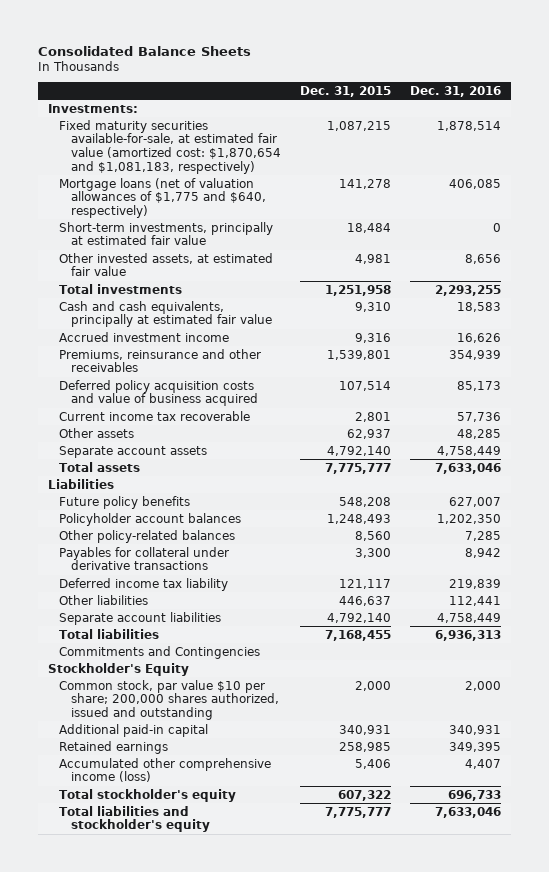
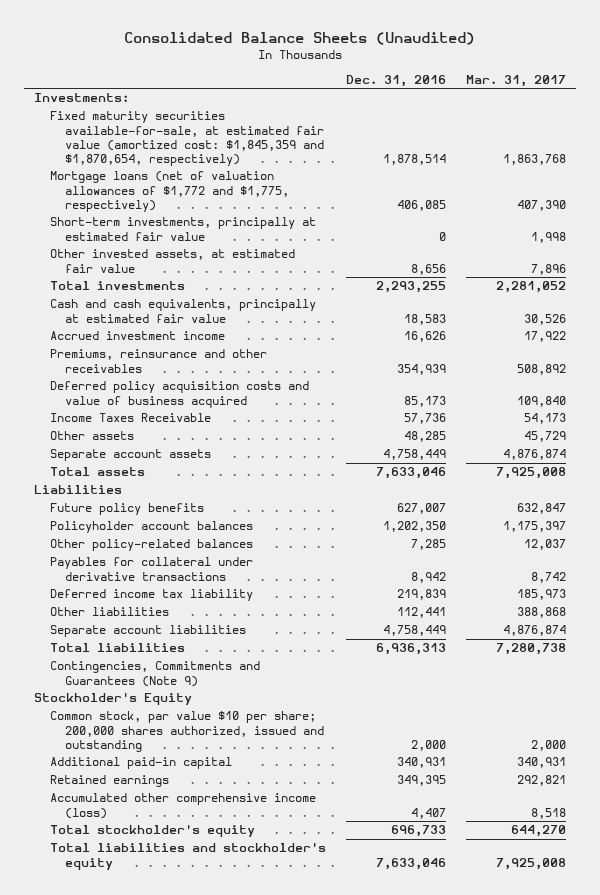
[38,45,252,56] Consolidated Balance Sheets -> [123,31,475,45] Consolidated Balance Sheets (Unaudited)
[300,85,392,97] Dec. 31, 2015 -> none
none -> [465,75,566,88] Mar. 31, 2017
[59,119,282,174] Fixed maturity securities available-for-sale, at estimated fair value (amortized cost: $1,870,654 and $1,081,183, respectively) -> [49,111,325,166] Fixed maturity securities available-for-sale, at estimated fair value (amortized cost: $1,845,359 and $1,870,654, respectively)
[59,177,267,219] Mortgage loans (net of valuation allowances of $1,775 and $640, respectively) -> [49,171,290,212] Mortgage loans (net of valuation allowances of $1,772 and $1,775, respectively)
[59,410,251,421] Current income tax recoverable -> [49,413,211,423] Income Taxes Receivable
[59,645,261,659] Commitments and Contingencies -> [49,661,260,687] Contingencies, Commitments and Guarantees (Note 9)

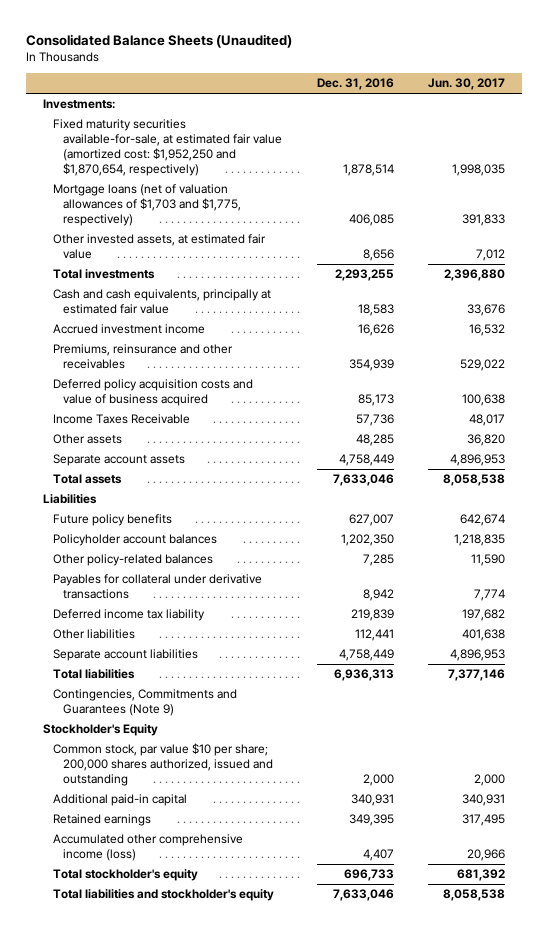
[465,75,566,88] Mar. 31, 2017 -> none
none -> [428,78,506,91] Jun. 30, 2017
[49,217,316,241] Short-term investments, principally at estimated fair value -> none
[49,111,325,166] Fixed maturity securities available-for-sale, at estimated fair value (amortized cost: $1,845,359 and $1,870,654, respectively) -> [53,119,283,176] Fixed maturity securities available-for-sale, at estimated fair value (amortized cost: $1,952,250 and $1,870,654, respectively)
[49,171,290,212] Mortgage loans (net of valuation allowances of $1,772 and $1,775, respectively) -> [53,184,242,227] Mortgage loans (net of valuation allowances of $1,703 and $1,775, respectively)

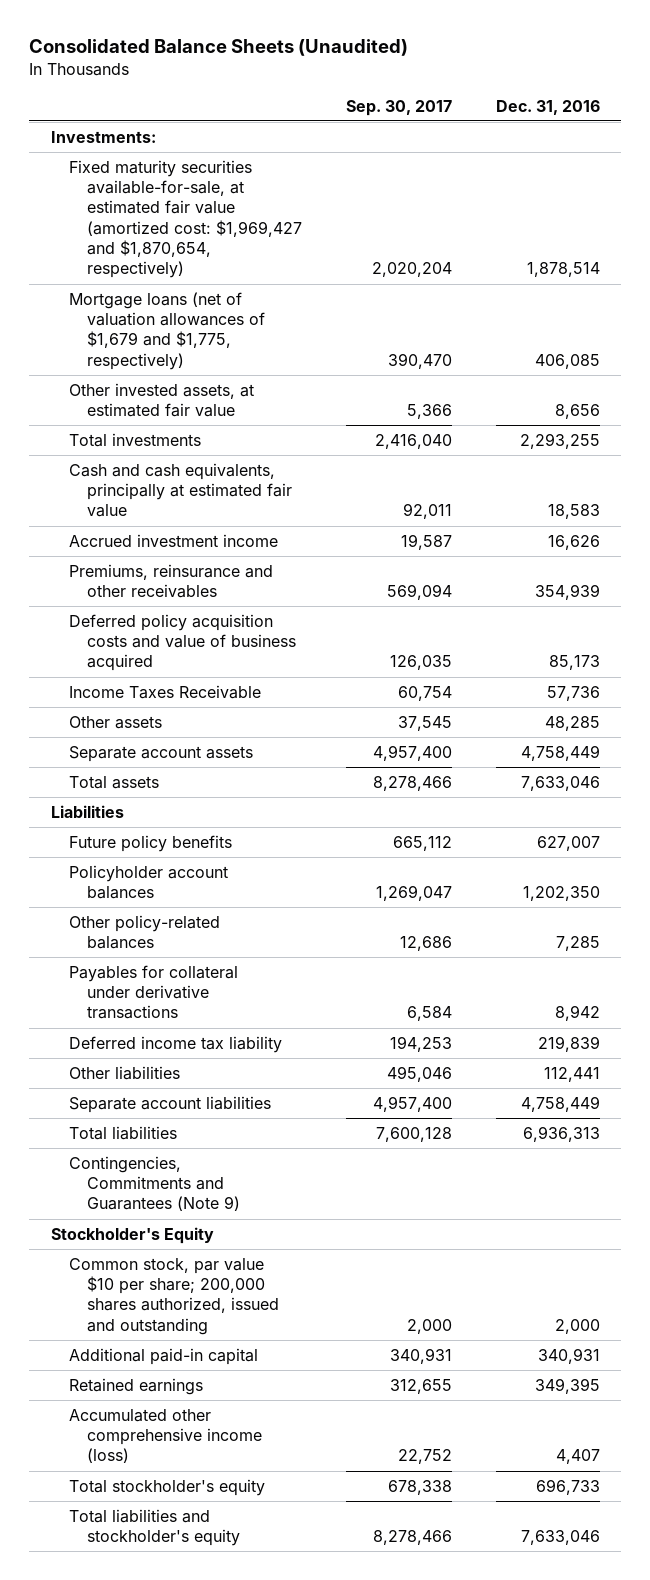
[428,78,506,91] Jun. 30, 2017 -> none
none -> [345,99,452,116] Sep. 30, 2017
[53,119,283,176] Fixed maturity securities available-for-sale, at estimated fair value (amortized cost: $1,952,250 and $1,870,654, respectively) -> [68,159,303,279] Fixed maturity securities available-for-sale, at estimated fair value (amortized cost: $1,969,427 and $1,870,654, respectively)
[53,184,242,227] Mortgage loans (net of valuation allowances of $1,703 and $1,775, respectively) -> [68,291,266,370] Mortgage loans (net of valuation allowances of $1,679 and $1,775, respectively)

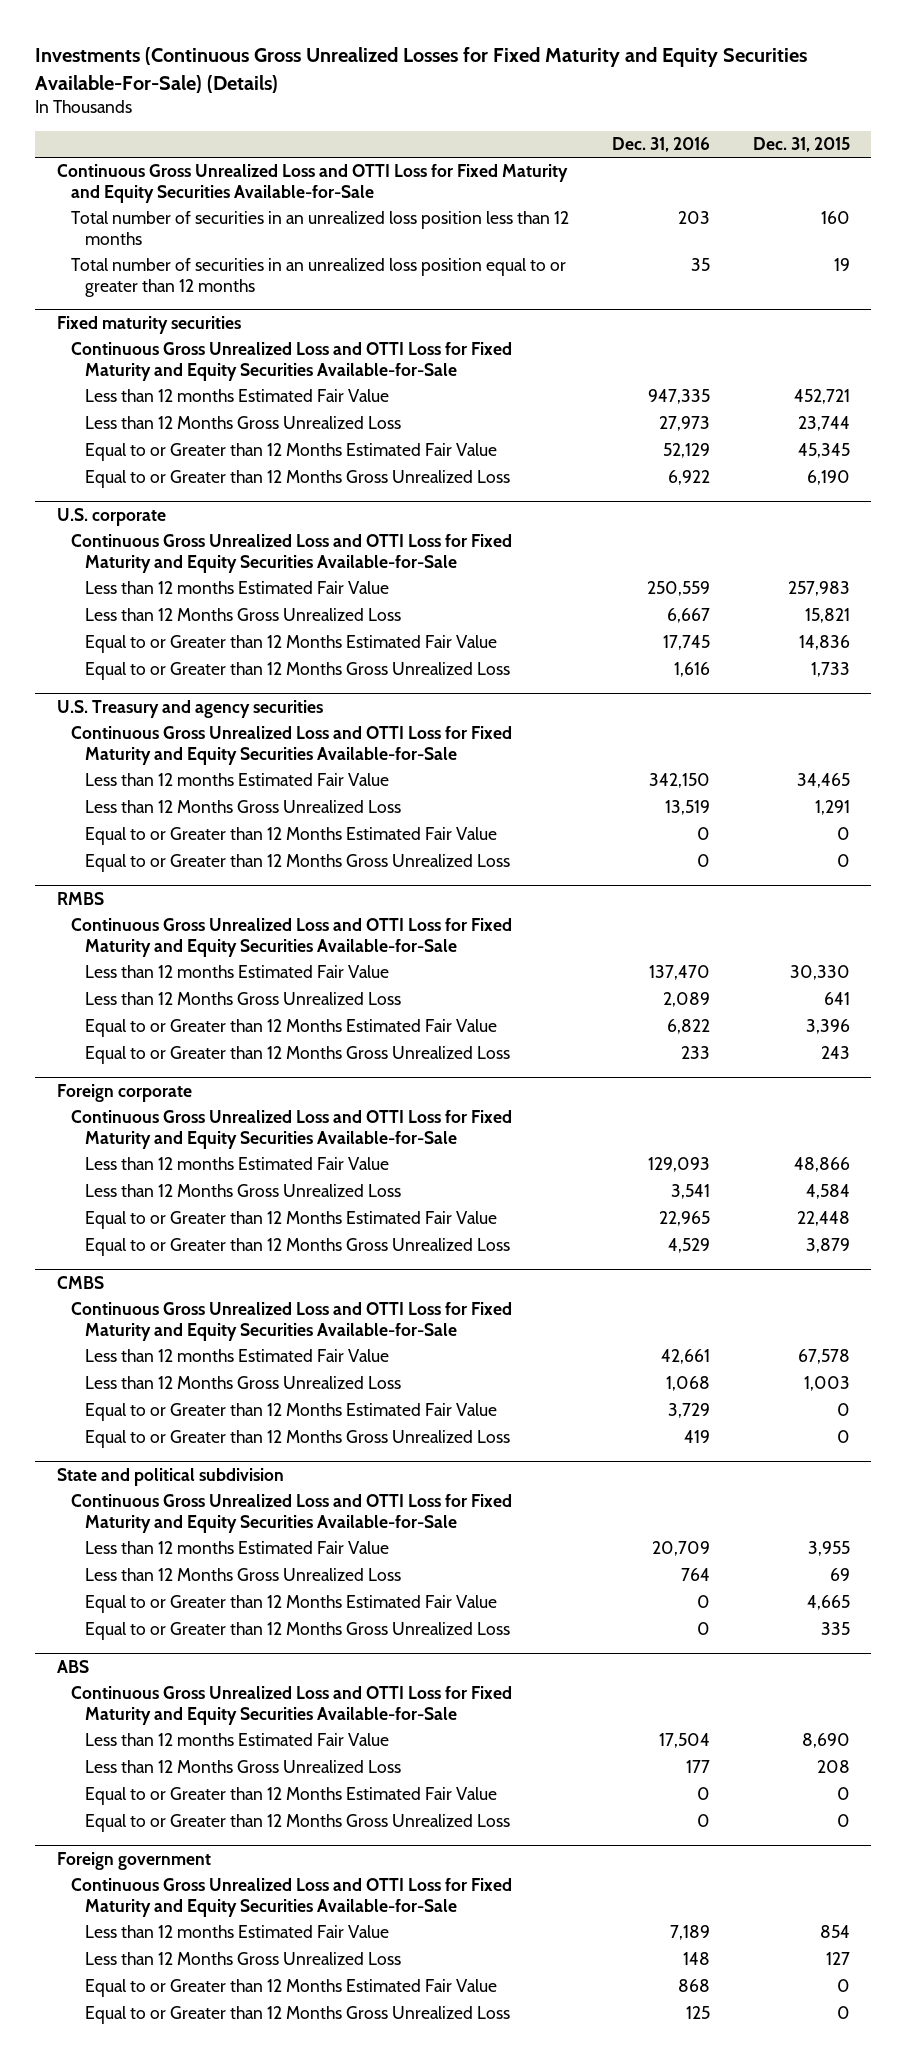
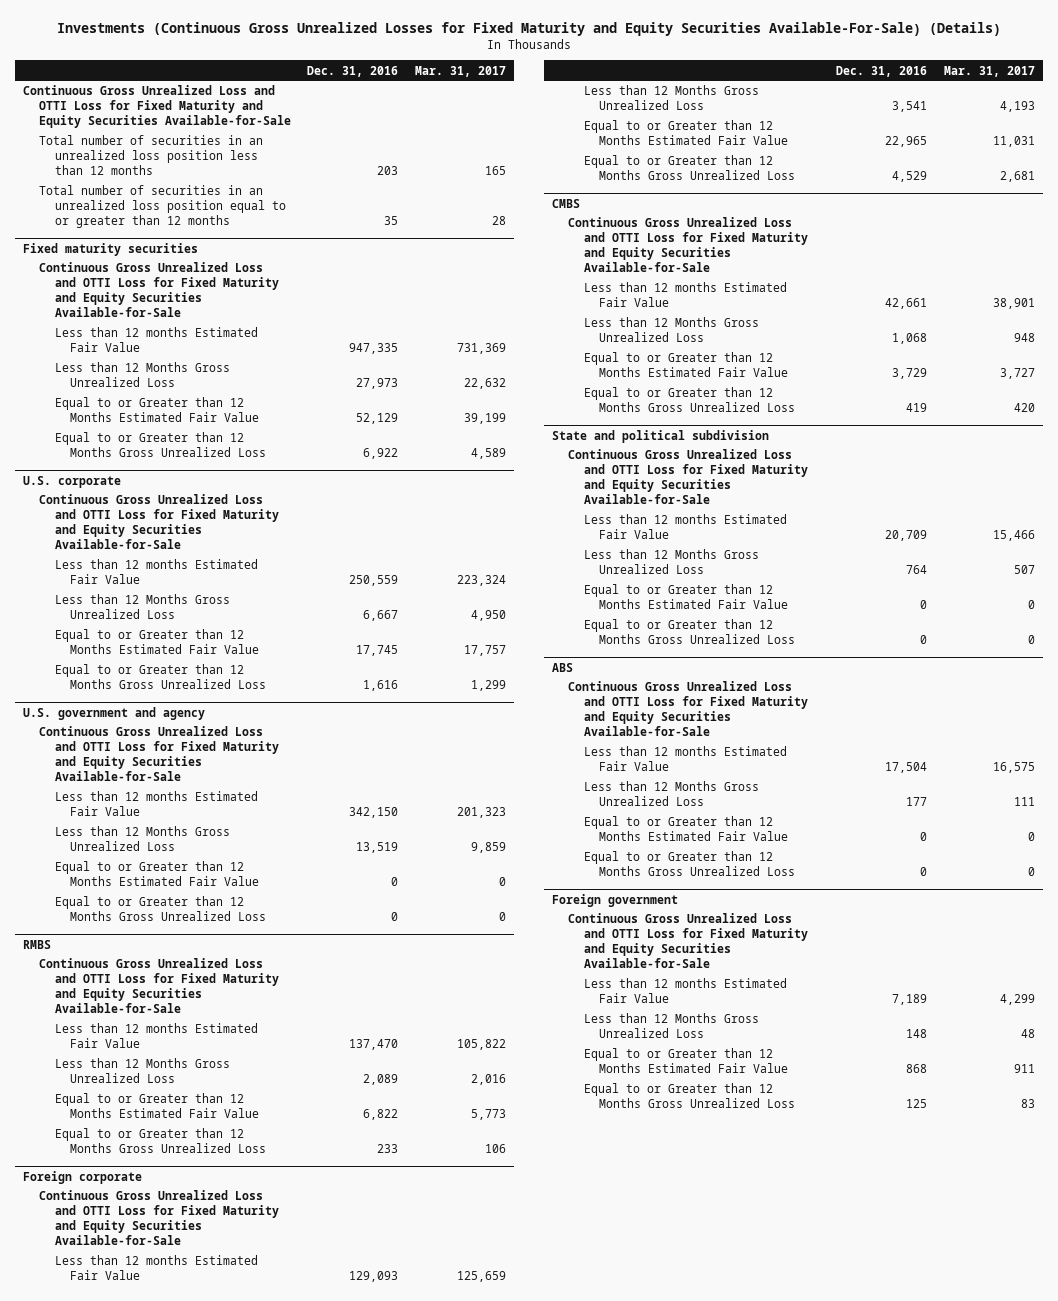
[752,137,850,153] Dec. 31, 2015 -> none
none -> [415,65,507,77] Mar. 31, 2017
[56,699,323,718] U.S. Treasury and agency securities -> [22,706,205,720] U.S. government and agency

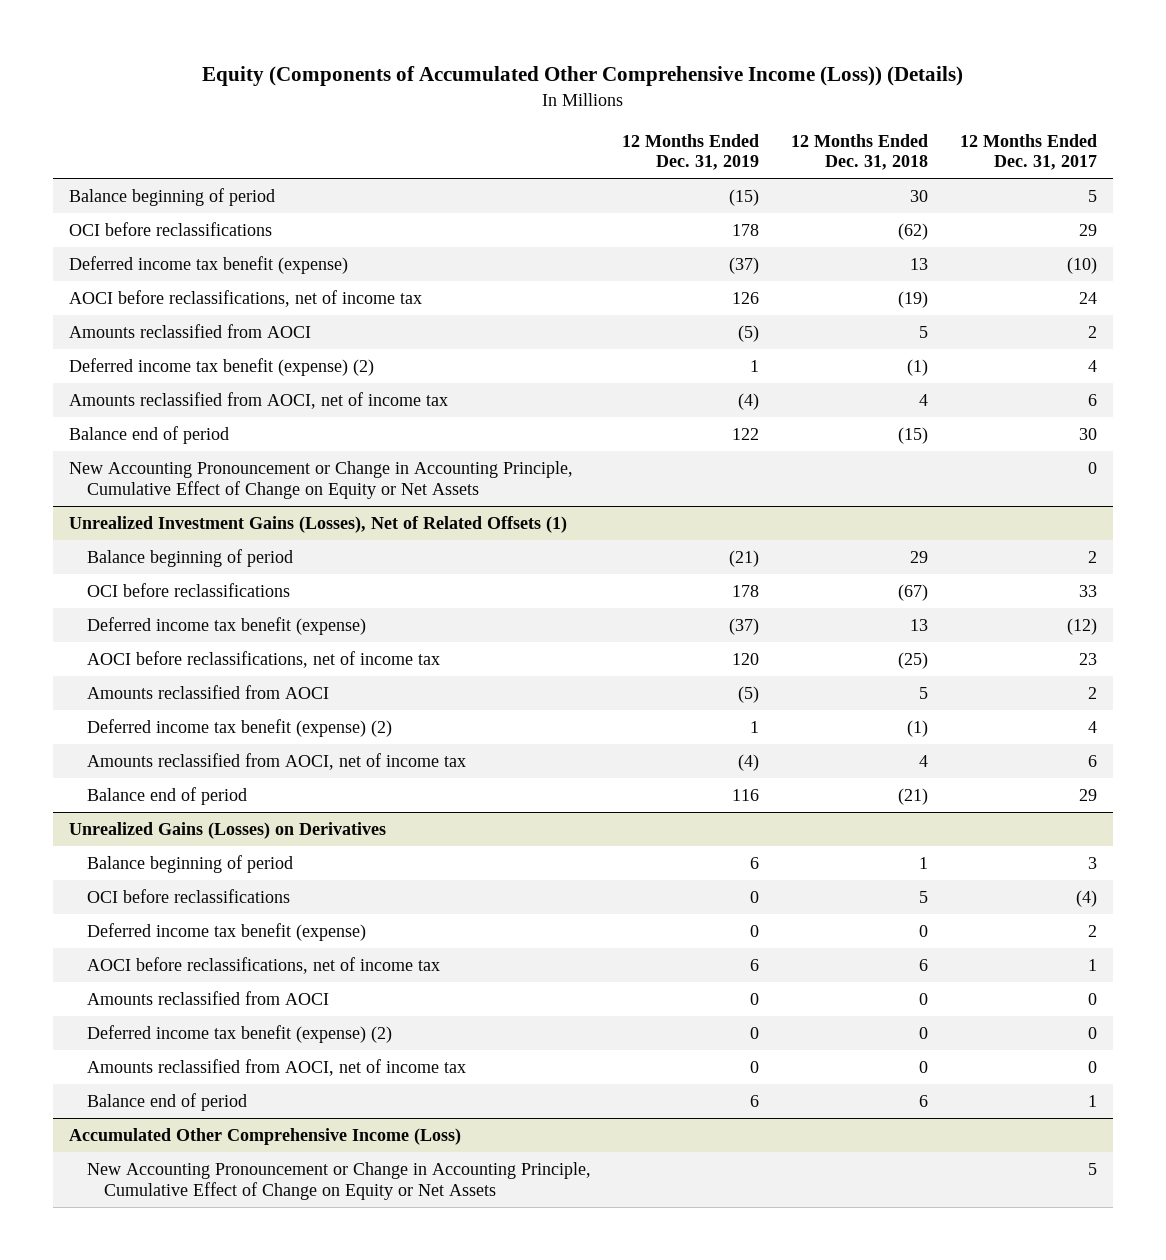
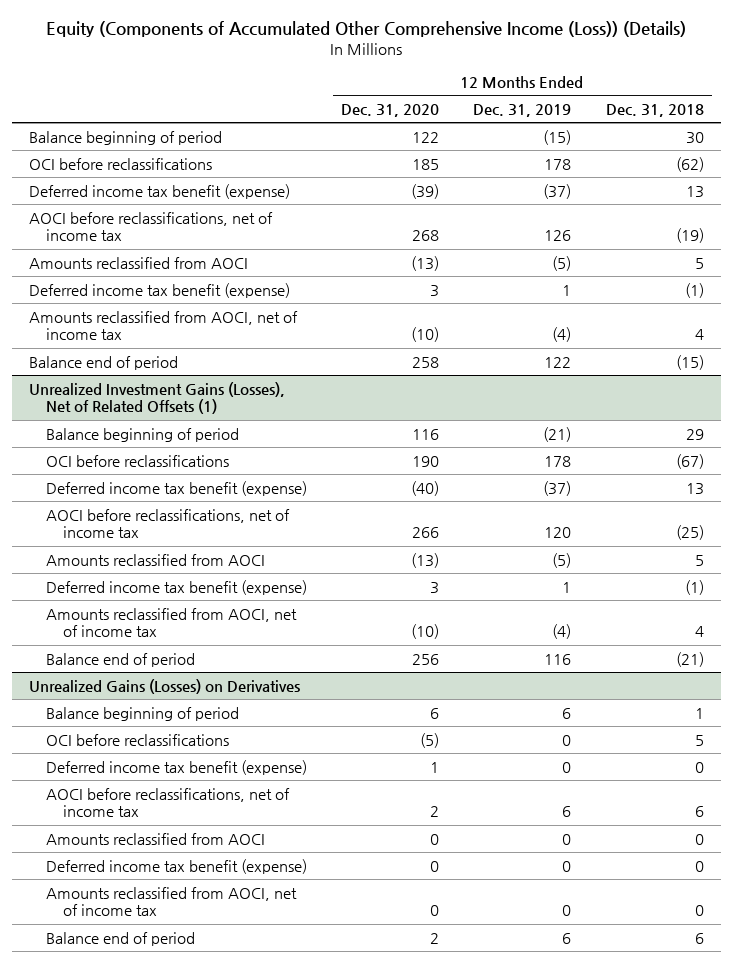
[959,133,1097,171] 12 Months Ended Dec. 31, 2017 -> none
none -> [341,103,440,117] Dec. 31, 2020
[68,357,374,376] Deferred income tax benefit (expense) (2) -> [29,282,291,298] Deferred income tax benefit (expense)
[68,460,573,499] New Accounting Pronouncement or Change in Accounting Principle, Cumulative Effect of Change on Equity or Net Assets -> none
[86,718,392,737] Deferred income tax benefit (expense) (2) -> [46,579,308,595] Deferred income tax benefit (expense)
[86,1024,392,1043] Deferred income tax benefit (expense) (2) -> [46,858,308,874] Deferred income tax benefit (expense)
[68,1127,461,1145] Accumulated Other Comprehensive Income (Loss) -> none
[86,1161,591,1200] New Accounting Pronouncement or Change in Accounting Principle, Cumulative Effect of Change on Equity or Net Assets -> none

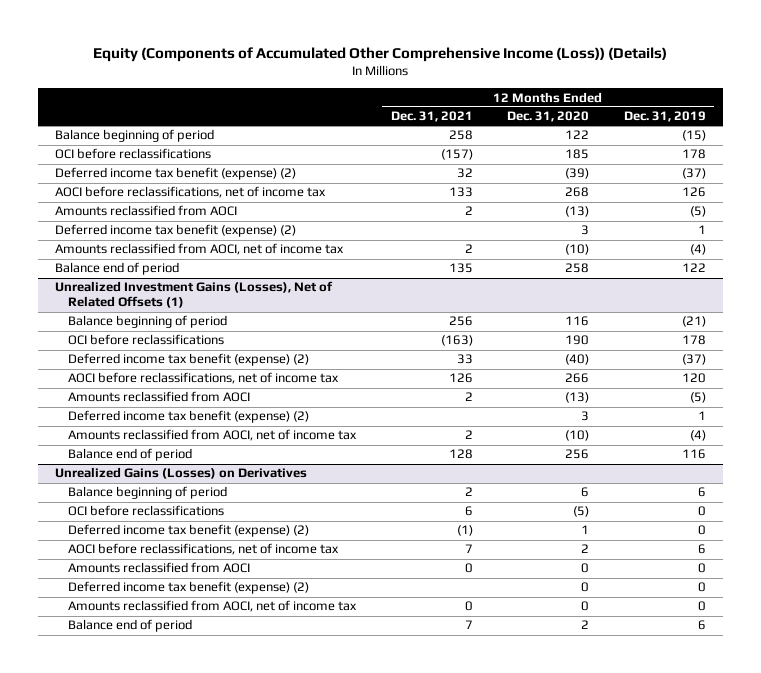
[605,103,704,117] Dec. 31, 2018 -> none
none -> [390,111,473,123] Dec. 31, 2021
[29,183,291,199] Deferred income tax benefit (expense) -> [55,167,297,181] Deferred income tax benefit (expense) (2)
[29,282,291,298] Deferred income tax benefit (expense) -> [55,224,297,238] Deferred income tax benefit (expense) (2)
[46,480,308,496] Deferred income tax benefit (expense) -> [68,353,310,367] Deferred income tax benefit (expense) (2)
[46,579,308,595] Deferred income tax benefit (expense) -> [68,410,310,424] Deferred income tax benefit (expense) (2)
[46,759,308,775] Deferred income tax benefit (expense) -> [68,524,310,538] Deferred income tax benefit (expense) (2)
[46,858,308,874] Deferred income tax benefit (expense) -> [68,581,310,595] Deferred income tax benefit (expense) (2)

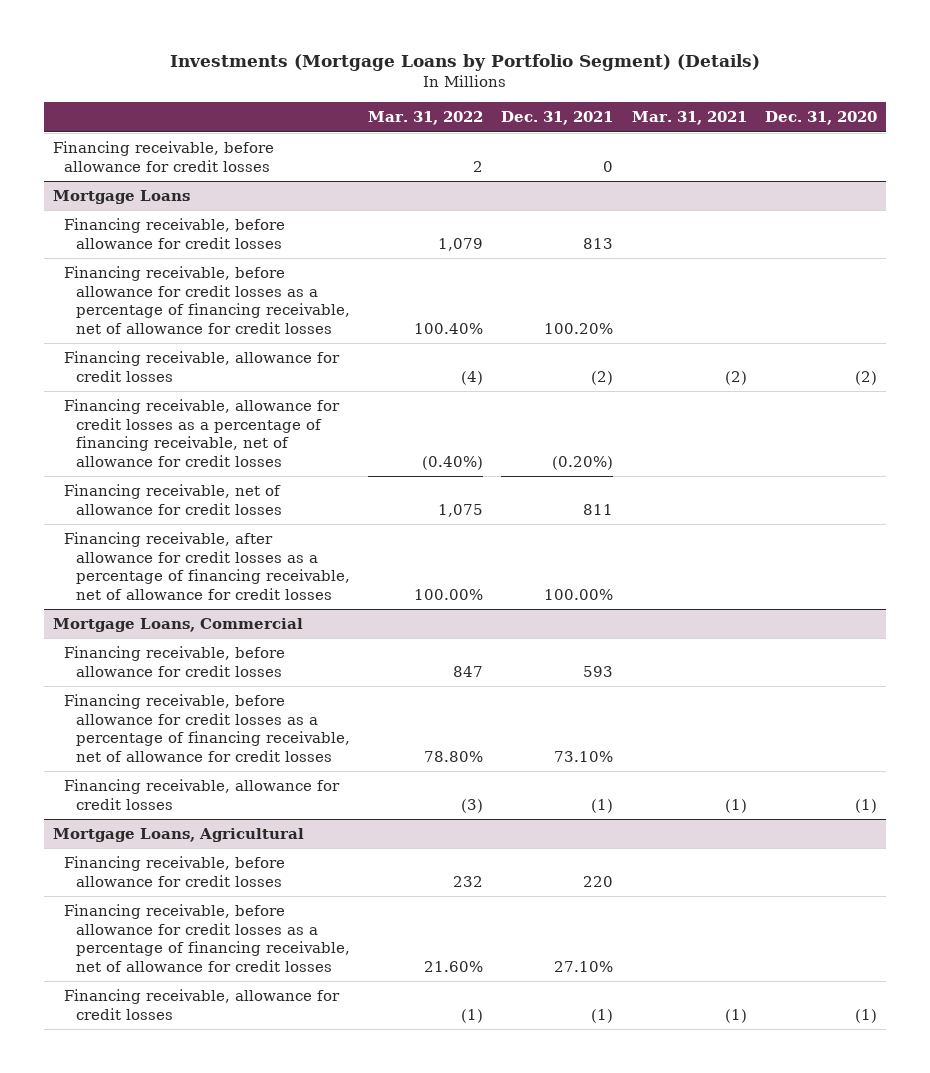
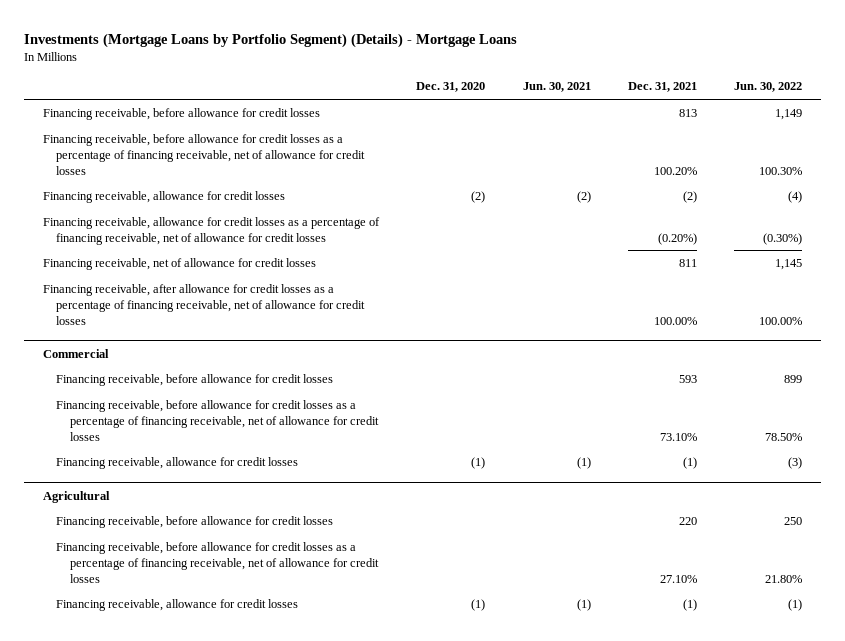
[170,54,761,72] Investments (Mortgage Loans by Portfolio Segment) (Details) -> [24,32,518,48] Investments (Mortgage Loans by Portfolio Segment) (Details) - Mortgage Loans
[367,111,483,126] Mar. 31, 2022 -> none
[631,111,747,126] Mar. 31, 2021 -> none
none -> [522,82,591,93] Jun. 30, 2021
none -> [734,82,803,93] Jun. 30, 2022
[53,141,275,172] Financing receivable, before allowance for credit losses -> none
[53,190,191,205] Mortgage Loans -> none
[53,618,304,633] Mortgage Loans, Commercial -> none
none -> [42,348,109,358] Commercial
[53,828,305,843] Mortgage Loans, Agricultural -> none
none -> [42,490,110,503] Agricultural

